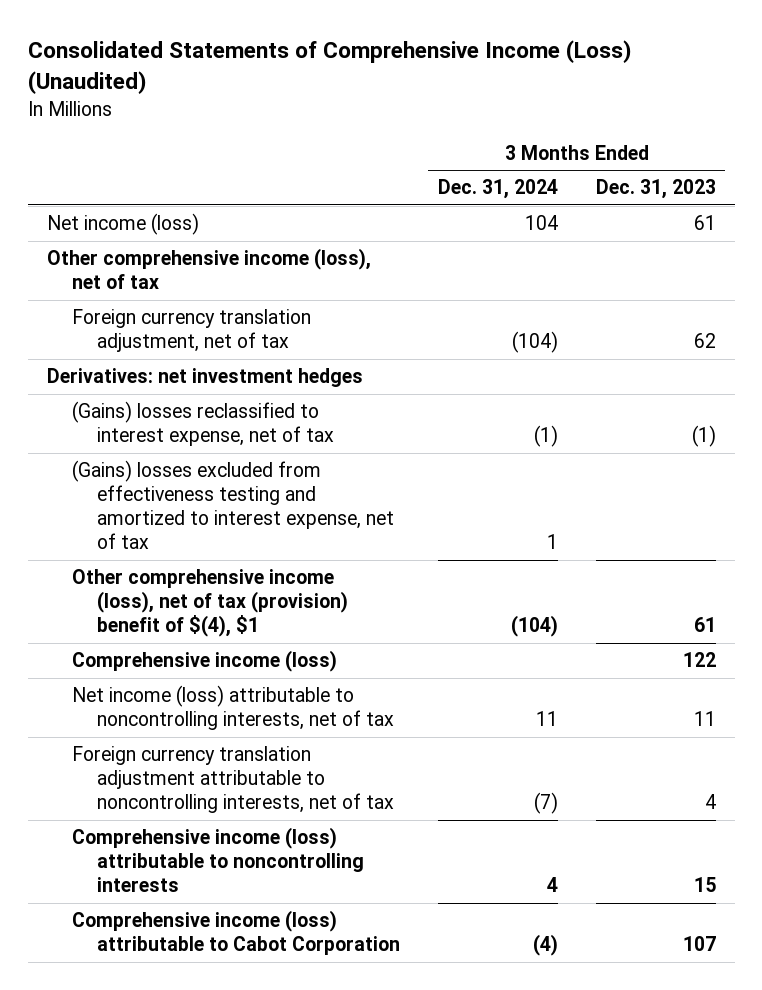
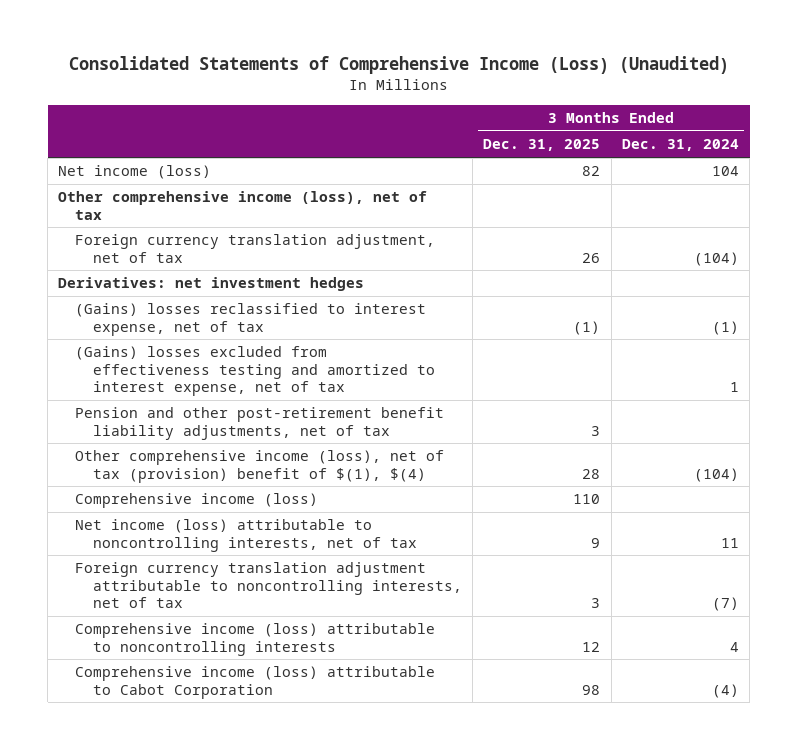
[595,179,716,200] Dec. 31, 2023 -> none
none -> [483,139,601,152] Dec. 31, 2025
none -> [75,407,445,440] Pension and other post-retirement benefit liability adjustments, net of tax
[71,569,349,638] Other comprehensive income (loss), net of tax (provision) benefit of $(4), $1 -> [75,450,445,483] Other comprehensive income (loss), net of tax (provision) benefit of $(1), $(4)

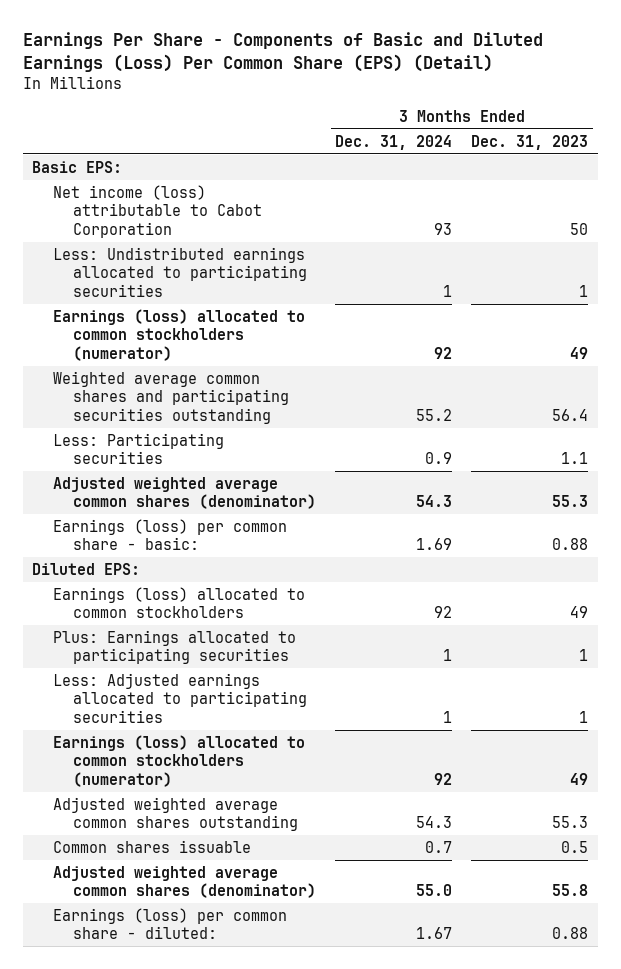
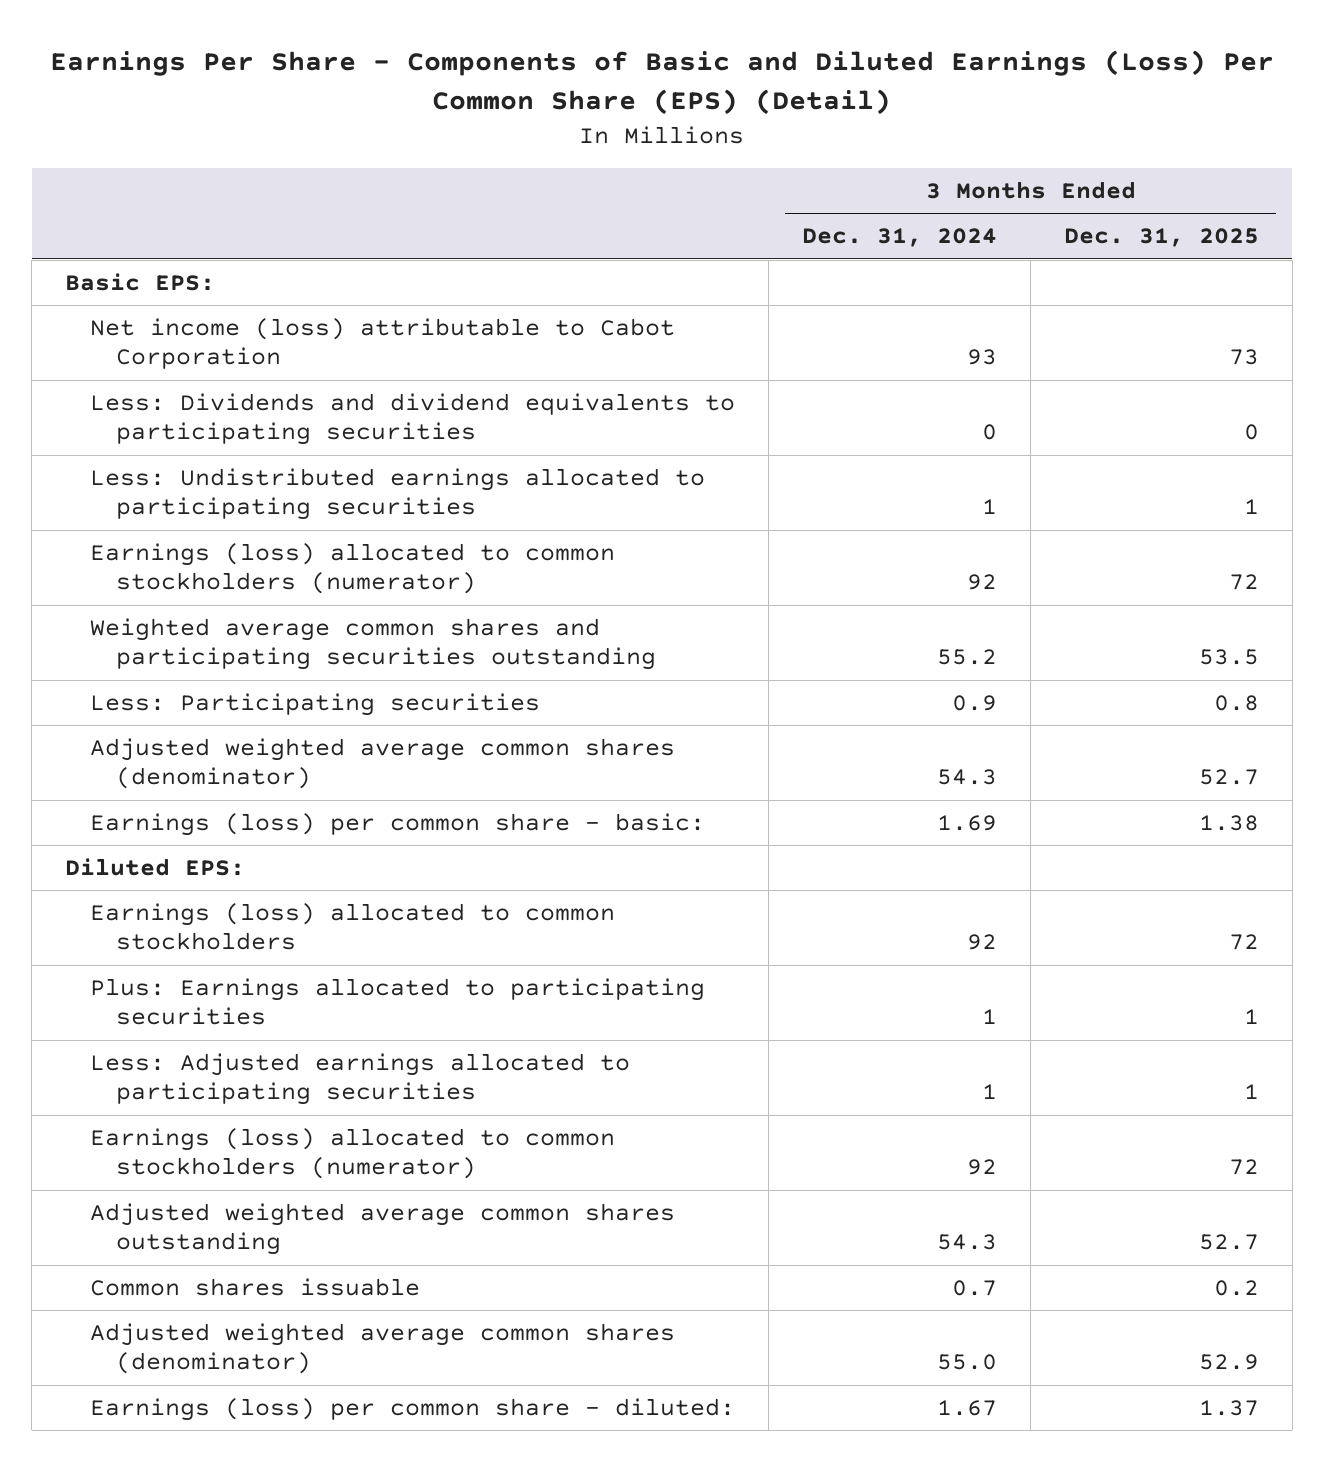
[471,134,589,150] Dec. 31, 2023 -> none
none -> [1064,228,1260,248] Dec. 31, 2025
none -> [90,393,736,446] Less: Dividends and dividend equivalents to participating securities

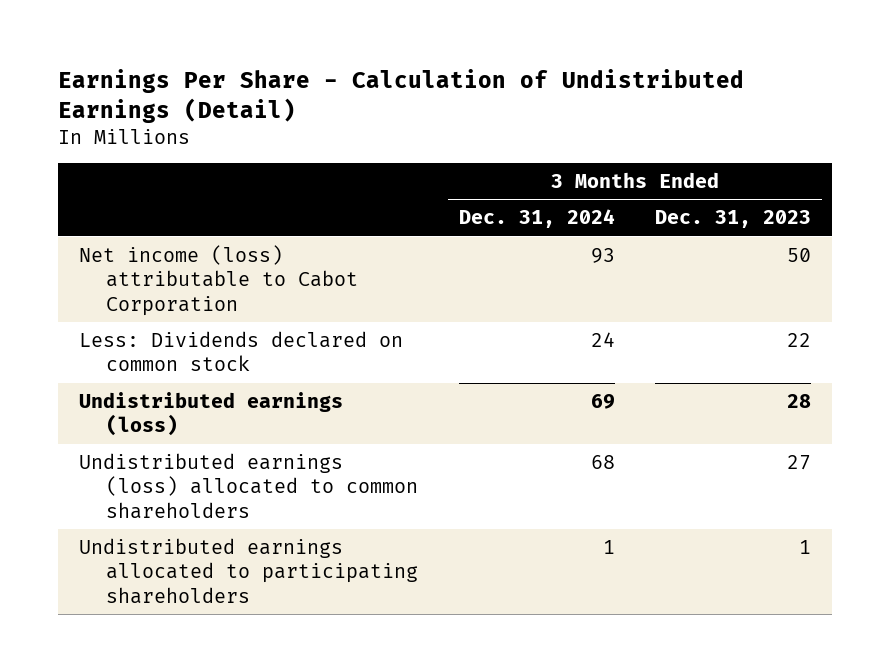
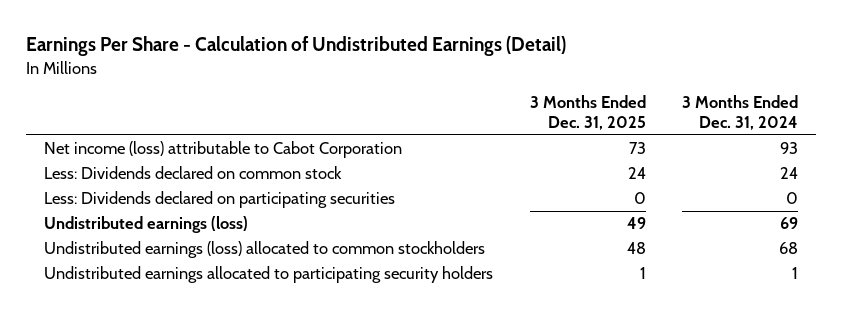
[655,210,812,229] Dec. 31, 2023 -> none
none -> [529,95,646,130] 3 Months Ended Dec. 31, 2025
none -> [44,191,396,209] Less: Dividends declared on participating securities
[78,452,418,519] Undistributed earnings (loss) allocated to common shareholders -> [44,241,486,259] Undistributed earnings (loss) allocated to common stockholders
[78,537,418,604] Undistributed earnings allocated to participating shareholders -> [44,266,494,284] Undistributed earnings allocated to participating security holders

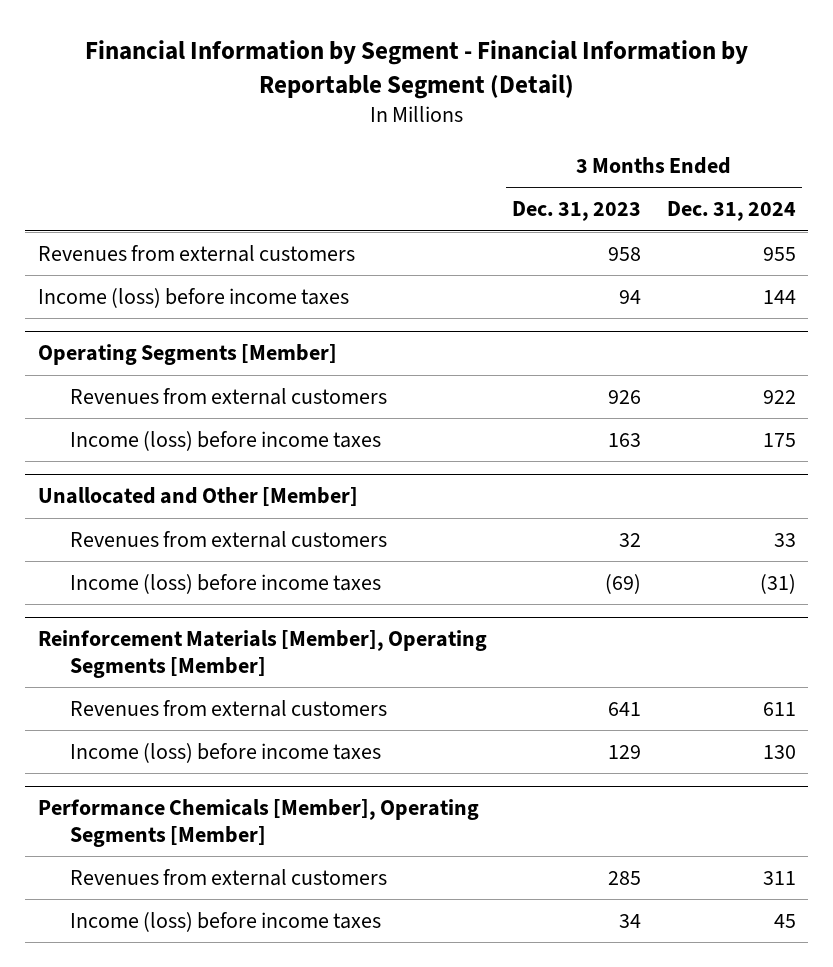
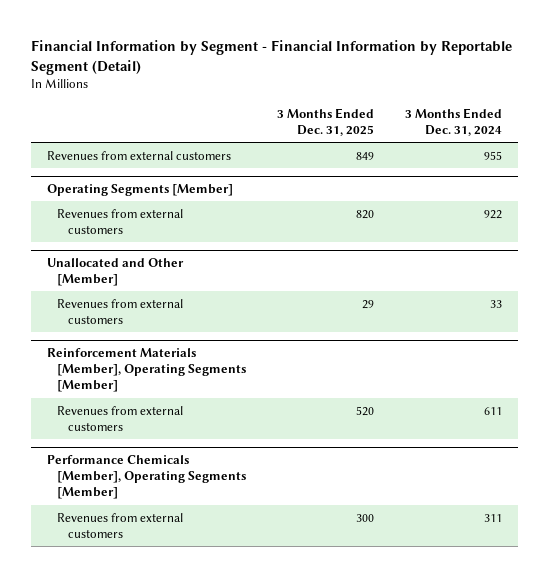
[512,201,642,222] Dec. 31, 2023 -> none
none -> [277,107,375,136] 3 Months Ended Dec. 31, 2025
[37,287,349,308] Income (loss) before income taxes -> none
[69,430,381,451] Income (loss) before income taxes -> none
[69,573,381,594] Income (loss) before income taxes -> none
[69,742,381,763] Income (loss) before income taxes -> none
[69,911,381,932] Income (loss) before income taxes -> none

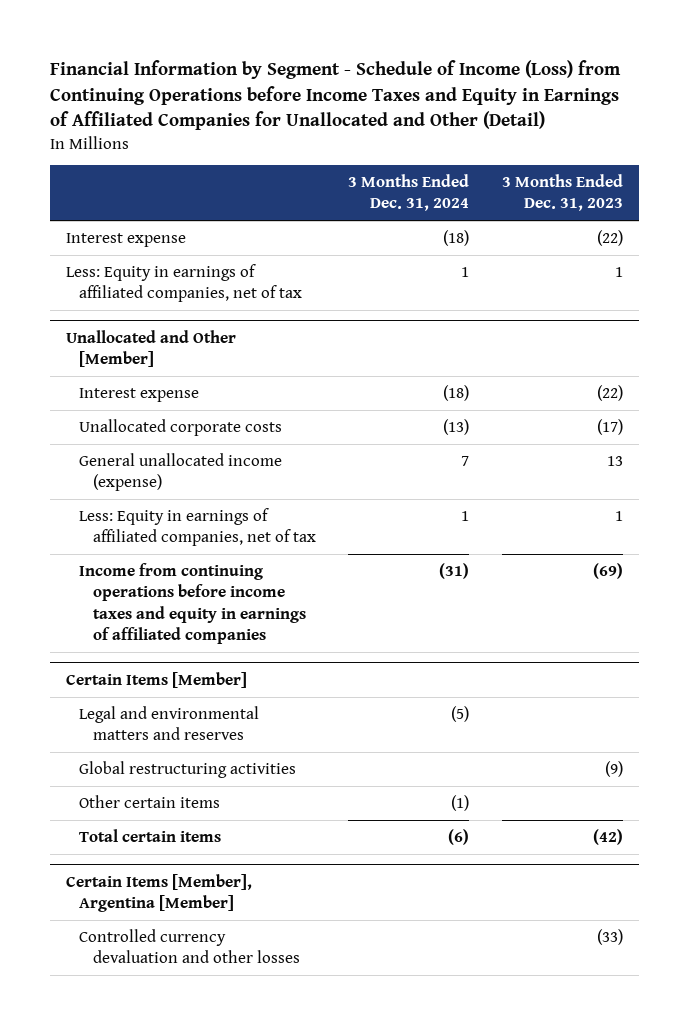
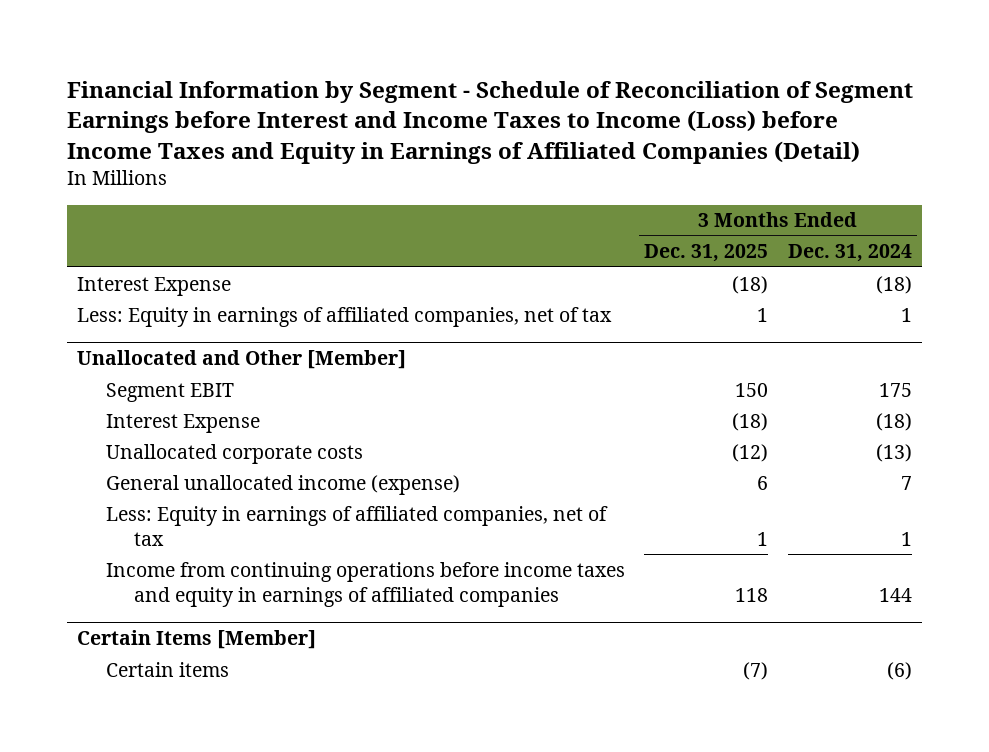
[49,60,621,131] Financial Information by Segment - Schedule of Income (Loss) from Continuing Operations before Income Taxes and Equity in Earnings of Affiliated Companies for Unallocated and Other (Detail) -> [67,80,914,164] Financial Information by Segment - Schedule of Reconciliation of Segment Earnings before Interest and Income Taxes to Income (Loss) before Income Taxes and Equity in Earnings of Affiliated Companies (Detail)
[501,174,623,212] 3 Months Ended Dec. 31, 2023 -> none
none -> [644,244,769,263] Dec. 31, 2025
[65,233,186,248] Interest expense -> [77,276,232,296] Interest Expense
none -> [105,382,234,402] Segment EBIT
[79,388,200,403] Interest expense -> [105,413,260,433] Interest Expense
[439,563,470,580] (31) -> [878,587,912,602] 144
[79,706,260,741] Legal and environmental matters and reserves -> none
[79,761,297,779] Global restructuring activities -> none
[79,795,221,809] Other certain items -> none
[65,873,252,913] Certain Items [Member], Argentina [Member] -> none
[79,929,300,964] Controlled currency devaluation and other losses -> none
[79,829,222,843] Total certain items -> [105,661,229,677] Certain items

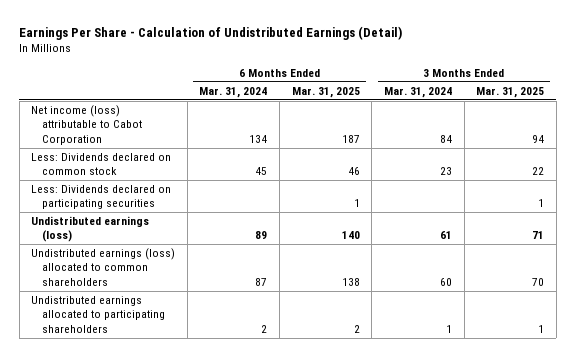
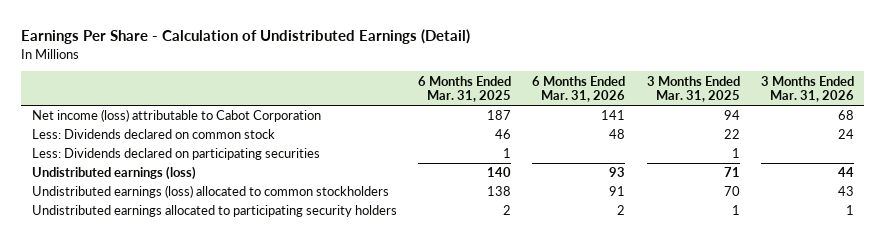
[199,86,268,98] Mar. 31, 2024 -> none
[384,86,453,98] Mar. 31, 2024 -> none
none -> [532,75,626,103] 6 Months Ended Mar. 31, 2026
none -> [760,75,854,103] 3 Months Ended Mar. 31, 2026
[31,248,176,286] Undistributed earnings (loss) allocated to common shareholders -> [31,185,389,199] Undistributed earnings (loss) allocated to common stockholders
[31,296,166,333] Undistributed earnings allocated to participating shareholders -> [31,205,397,218] Undistributed earnings allocated to participating security holders

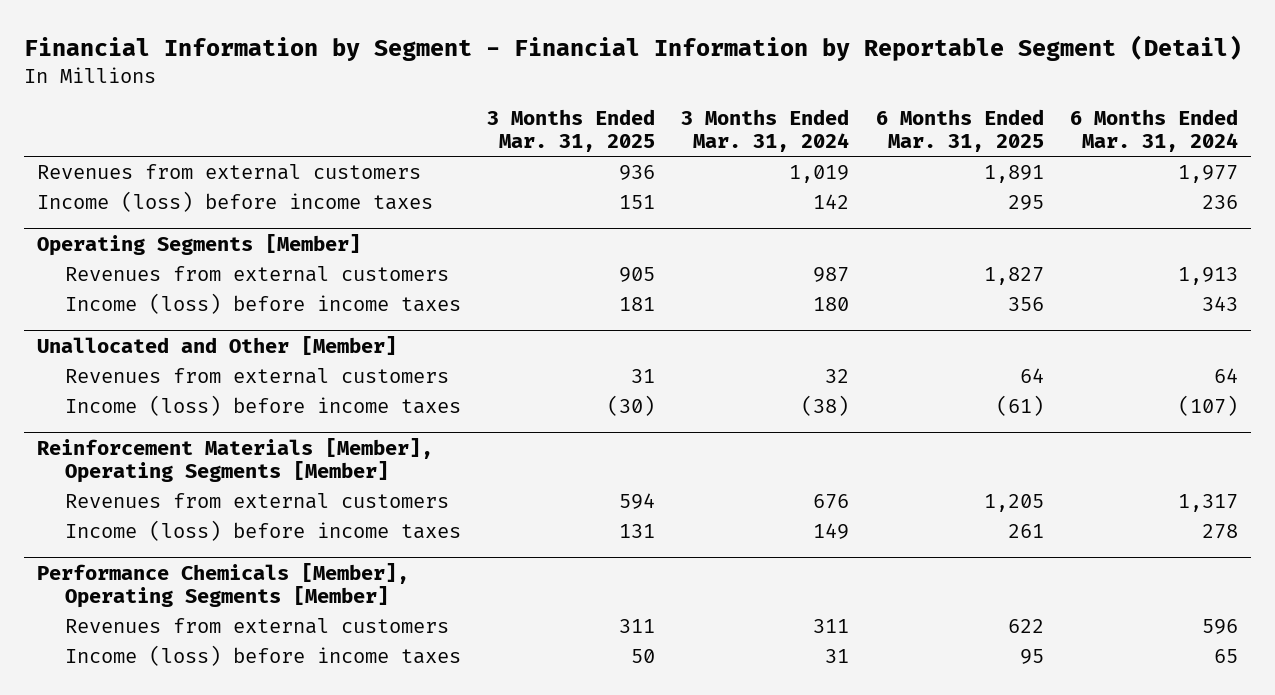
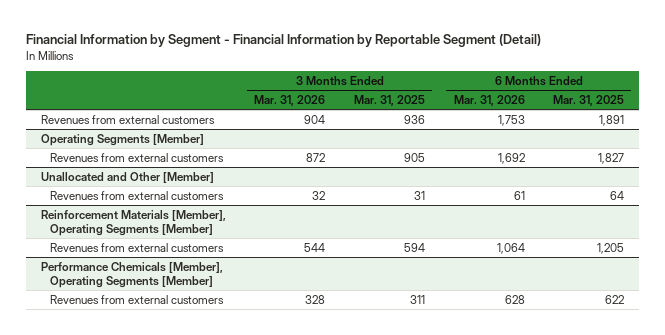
[681,109,850,153] 3 Months Ended Mar. 31, 2024 -> none
[1069,109,1238,153] 6 Months Ended Mar. 31, 2024 -> none
none -> [254,95,326,107] Mar. 31, 2026
none -> [453,95,525,107] Mar. 31, 2026
[37,191,434,213] Income (loss) before income taxes -> none
[65,293,462,315] Income (loss) before income taxes -> none
[65,395,462,417] Income (loss) before income taxes -> none
[65,520,462,542] Income (loss) before income taxes -> none
[65,645,462,667] Income (loss) before income taxes -> none

